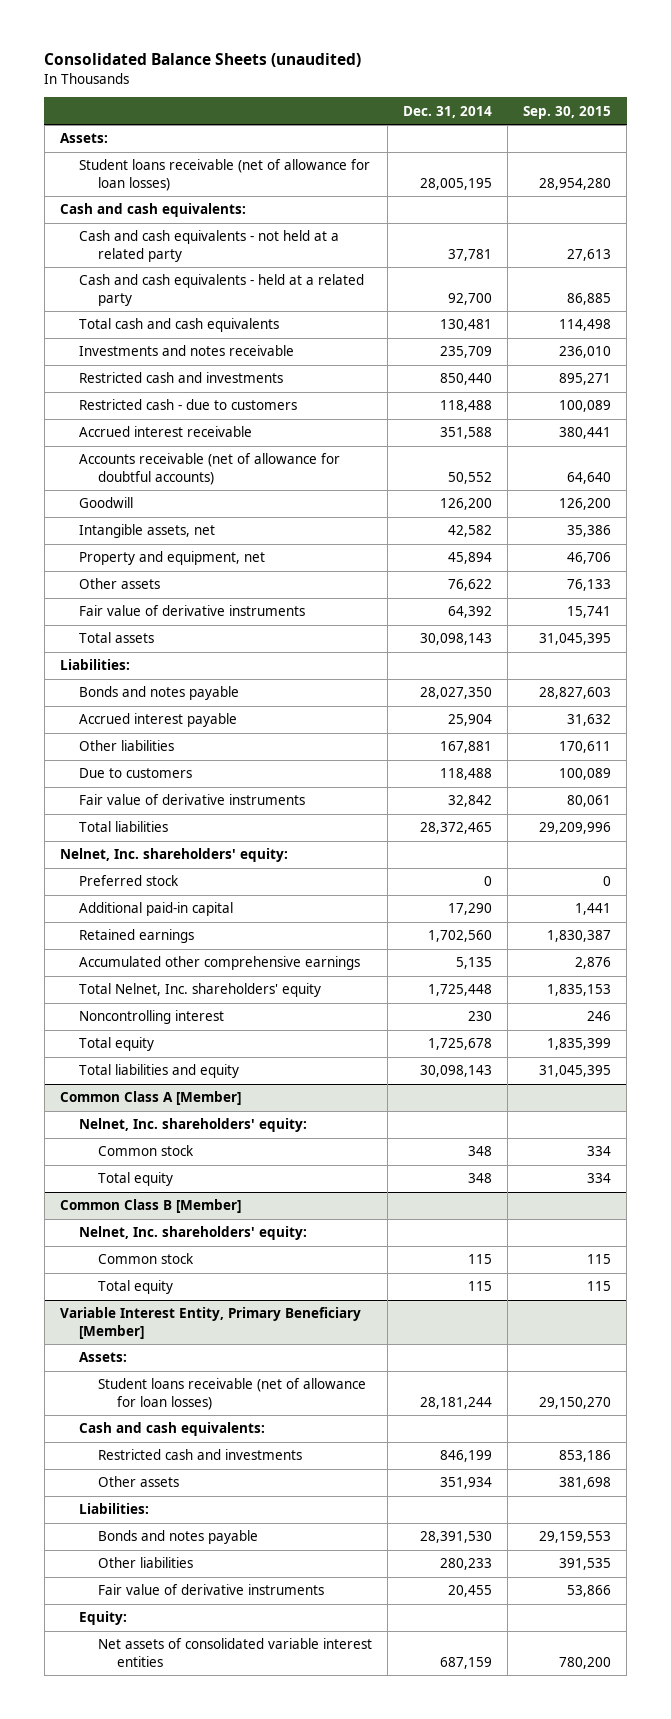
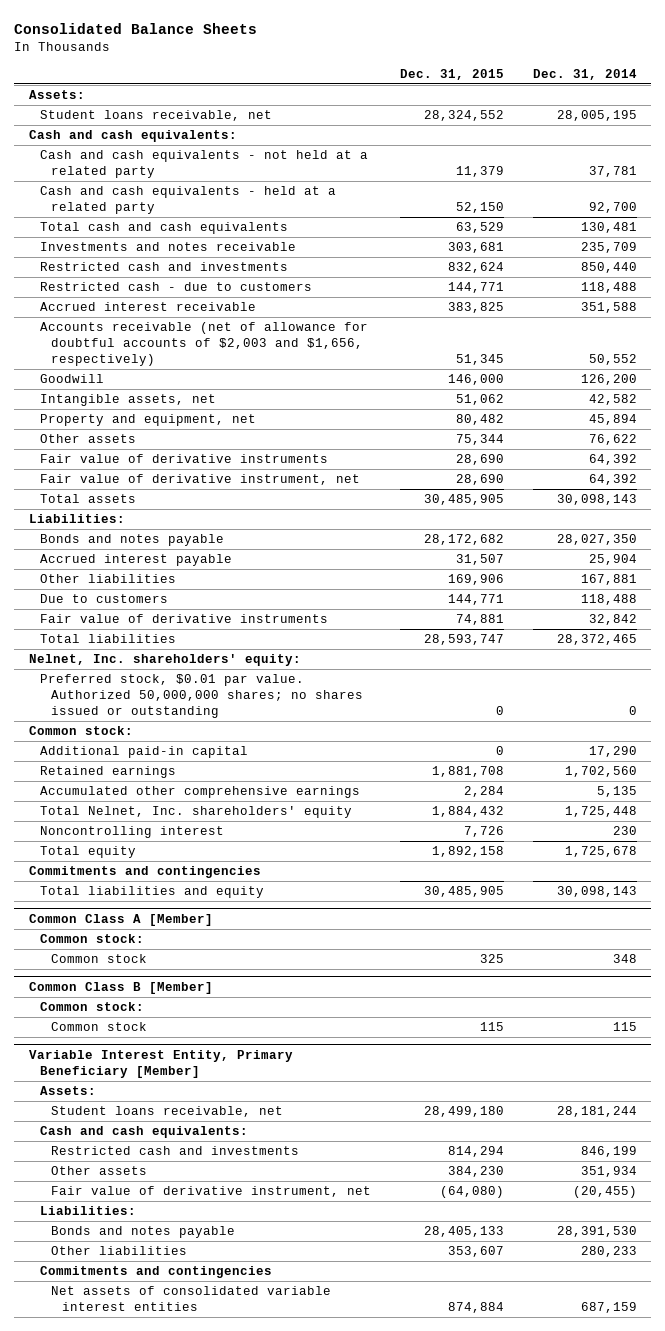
[44,53,362,68] Consolidated Balance Sheets (unaudited) -> [13,22,257,34] Consolidated Balance Sheets
[523,105,612,119] Sep. 30, 2015 -> none
none -> [399,69,504,81] Dec. 31, 2015
[79,159,371,191] Student loans receivable (net of allowance for loan losses) -> [39,110,272,122] Student loans receivable, net
[79,453,341,485] Accounts receivable (net of allowance for doubtful accounts) -> [39,322,368,366] Accounts receivable (net of allowance for doubtful accounts of $2,003 and $1,656, respectively)
none -> [39,474,360,486] Fair value of derivative instrument, net
[79,875,180,887] Preferred stock -> [39,674,363,718] Preferred stock, $0.01 par value. Authorized 50,000,000 shares; no shares issued or outstanding
none -> [28,726,133,736] Common stock:
none -> [28,866,261,879] Commitments and contingencies
[79,1118,308,1133] Nelnet, Inc. shareholders' equity: -> none
none -> [39,934,144,944] Common stock:
[98,1172,174,1187] Total equity -> none
[79,1226,308,1241] Nelnet, Inc. shareholders' equity: -> none
none -> [39,1002,144,1012] Common stock:
[98,1280,174,1295] Total equity -> none
[98,1378,367,1410] Student loans receivable (net of allowance for loan losses) -> [50,1106,283,1118] Student loans receivable, net
none -> [50,1186,371,1198] Fair value of derivative instrument, net
[98,1584,325,1596] Fair value of derivative instruments -> none
[79,1611,128,1626] Equity: -> none
none -> [39,1266,272,1279] Commitments and contingencies

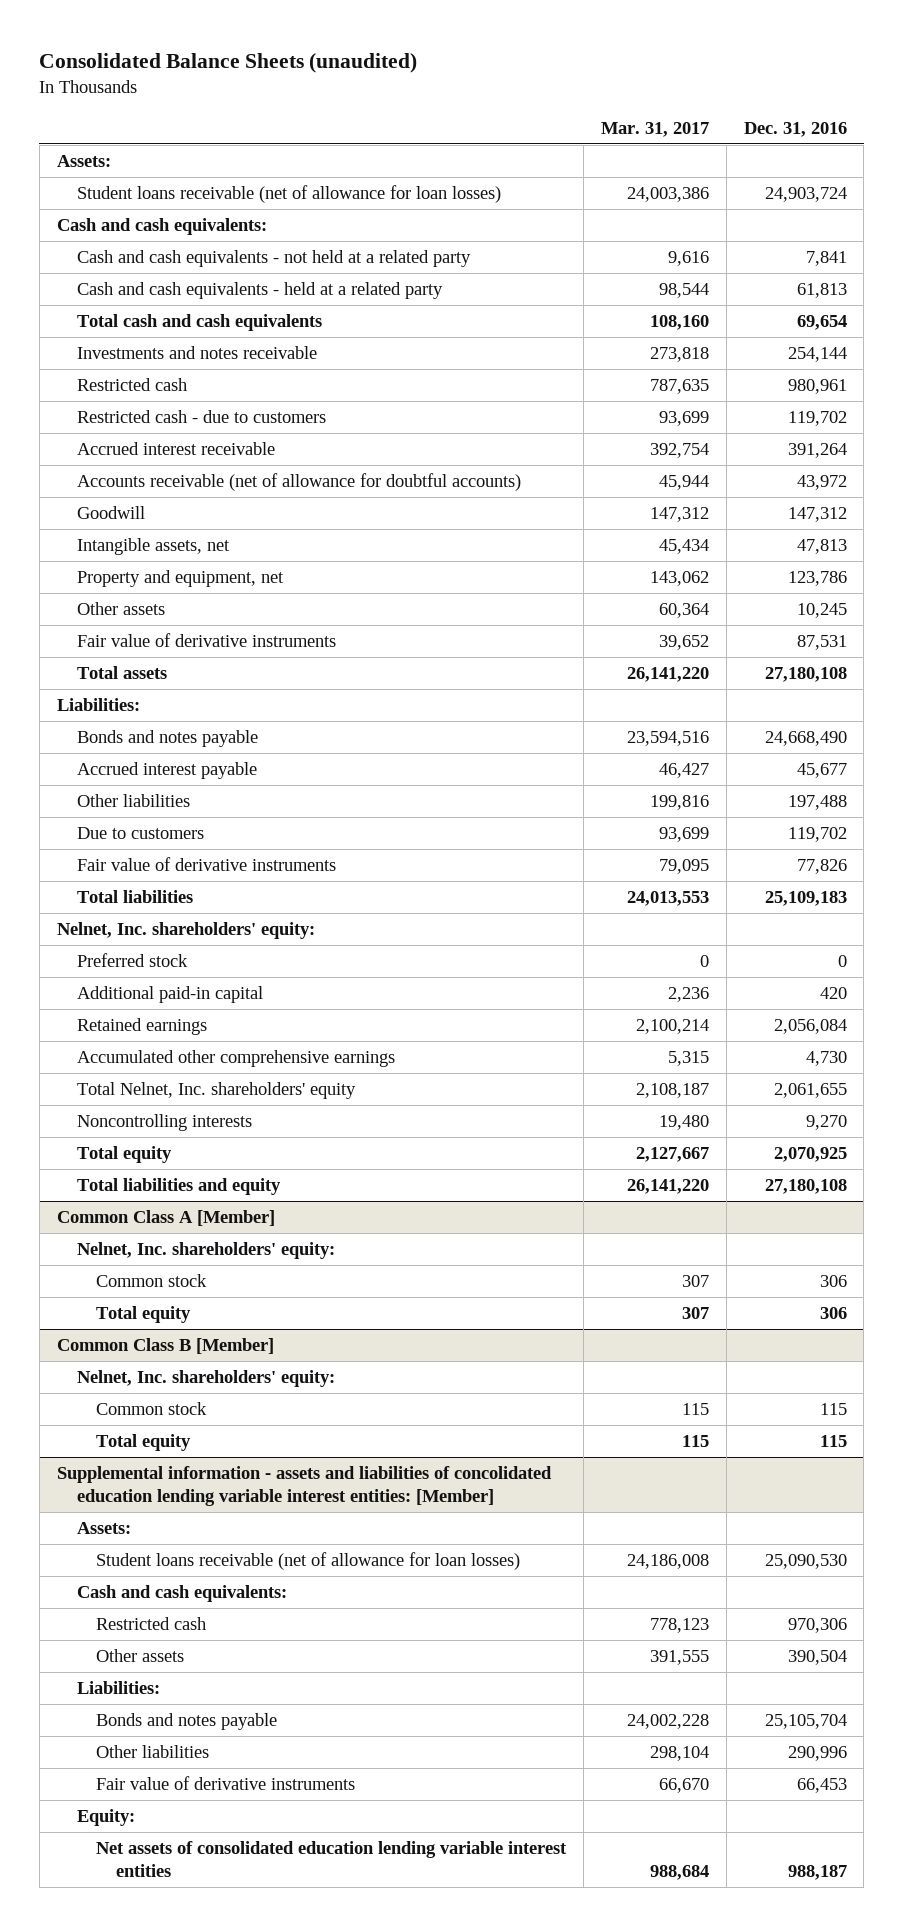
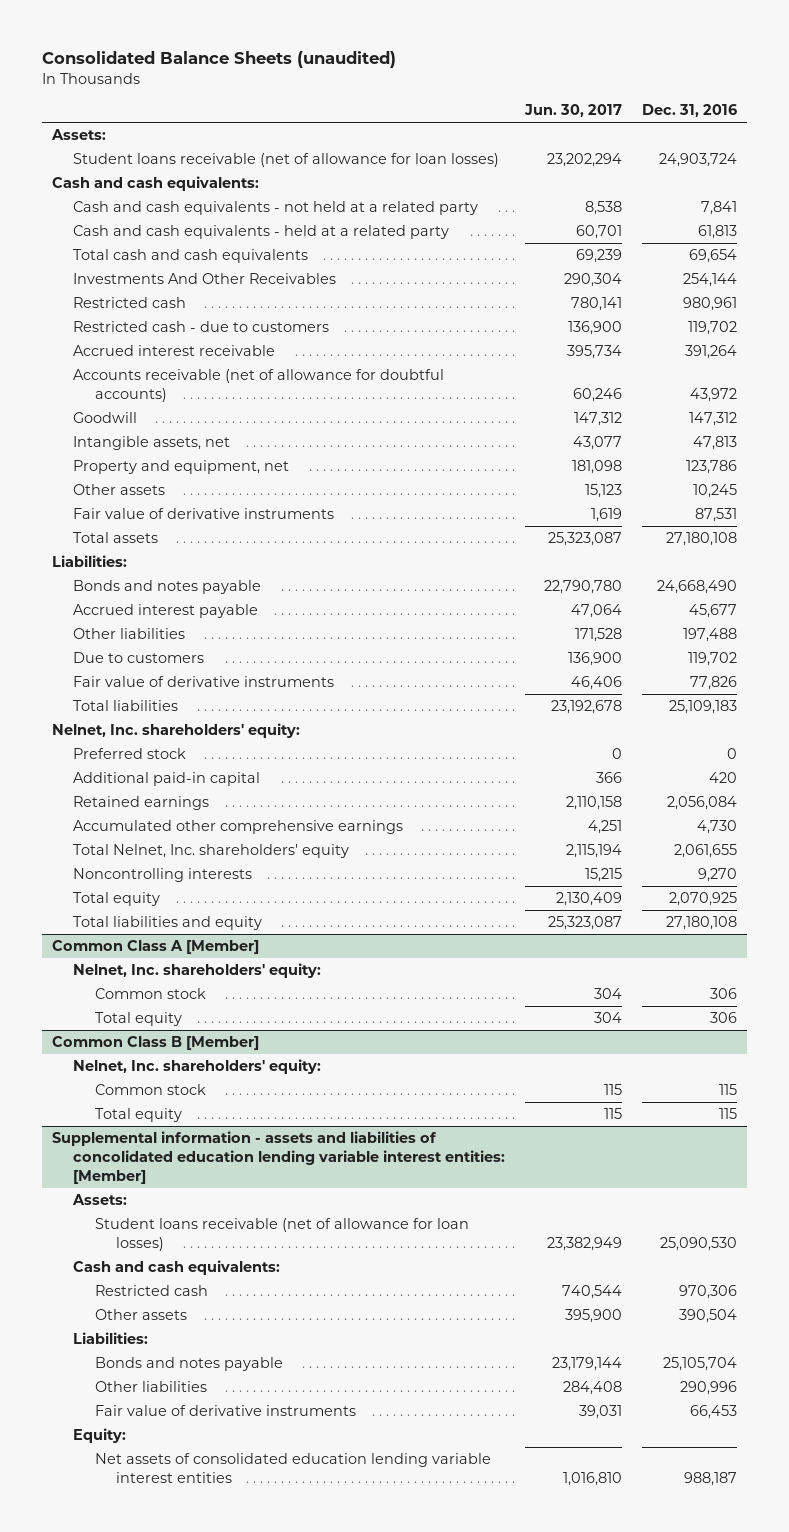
[600,121,709,137] Mar. 31, 2017 -> none
none -> [524,104,623,118] Jun. 30, 2017
[76,346,317,360] Investments and notes receivable -> [73,273,337,285] Investments And Other Receivables

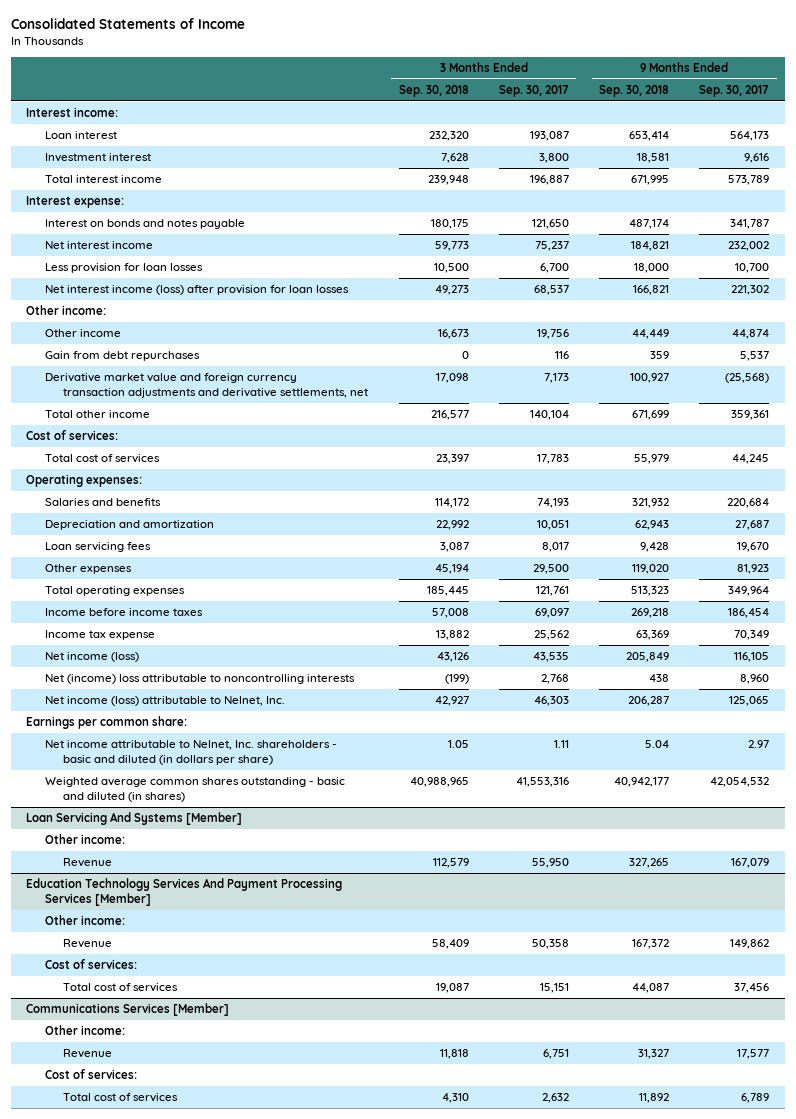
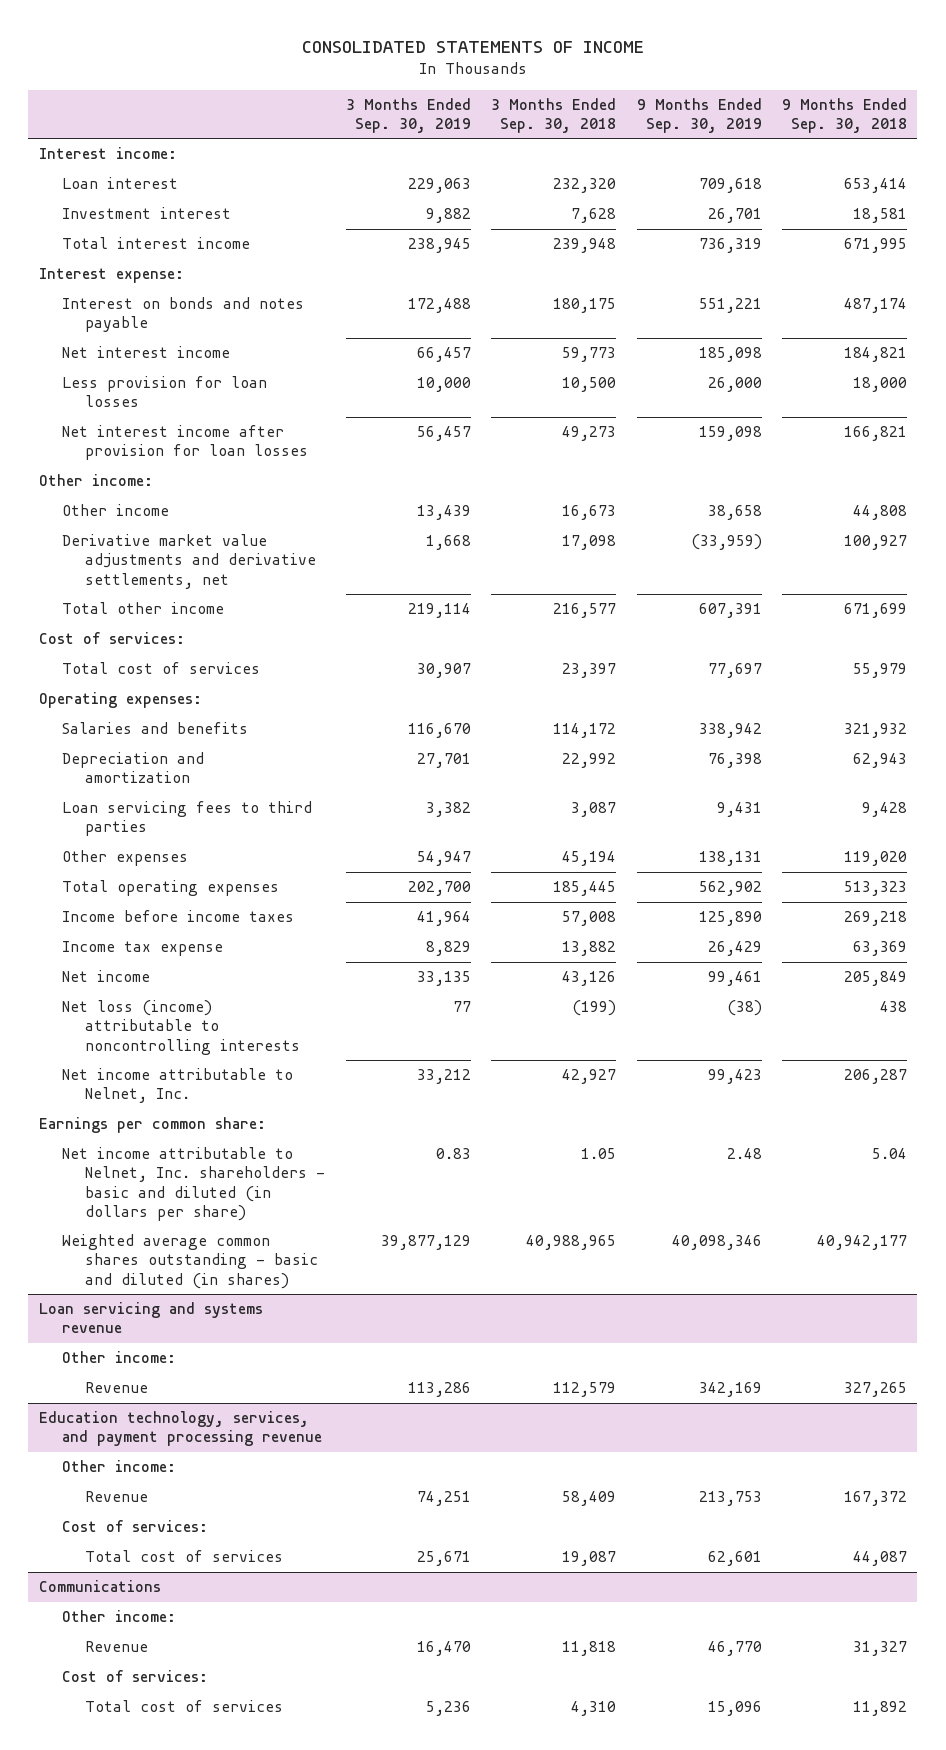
[11,18,246,30] Consolidated Statements of Income -> [301,40,644,53] CONSOLIDATED STATEMENTS OF INCOME
[498,84,569,97] Sep. 30, 2017 -> none
[699,84,770,97] Sep. 30, 2017 -> none
none -> [345,97,471,133] 3 Months Ended Sep. 30, 2019
none -> [636,97,762,133] 9 Months Ended Sep. 30, 2019
[44,285,349,296] Net interest income (loss) after provision for loan losses -> [61,425,309,461] Net interest income after provision for loan losses
[44,351,200,362] Gain from debt repurchases -> none
[632,329,670,340] 44,449 -> [853,505,908,521] 44,808
[44,373,369,398] Derivative market value and foreign currency transaction adjustments and derivative settlements, net -> [61,534,317,589] Derivative market value adjustments and derivative settlements, net
[44,542,151,553] Loan servicing fees -> [61,801,312,837] Loan servicing fees to third parties
[44,652,139,663] Net income (loss) -> [61,970,150,983] Net income
[44,674,355,685] Net (income) loss attributable to noncontrolling interests -> [61,1000,301,1055] Net loss (income) attributable to noncontrolling interests
[44,696,285,707] Net income (loss) attributable to Nelnet, Inc. -> [61,1068,293,1104] Net income attributable to Nelnet, Inc.
[26,812,243,826] Loan Servicing And Systems [Member] -> [38,1302,263,1334] Loan servicing and systems revenue
[26,878,343,906] Education Technology Services And Payment Processing Services [Member] -> [38,1411,322,1447] Education technology, services, and payment processing revenue
[26,1003,230,1017] Communications Services [Member] -> [38,1580,161,1593] Communications

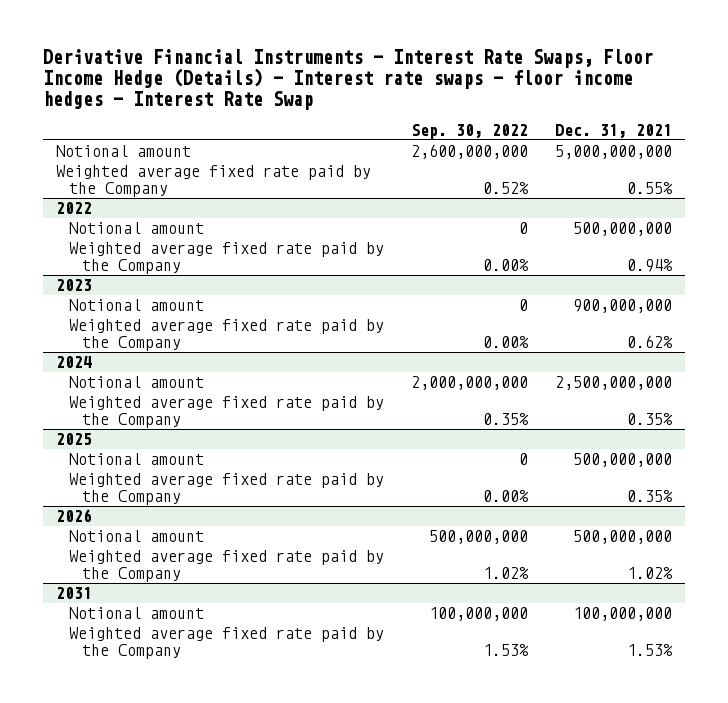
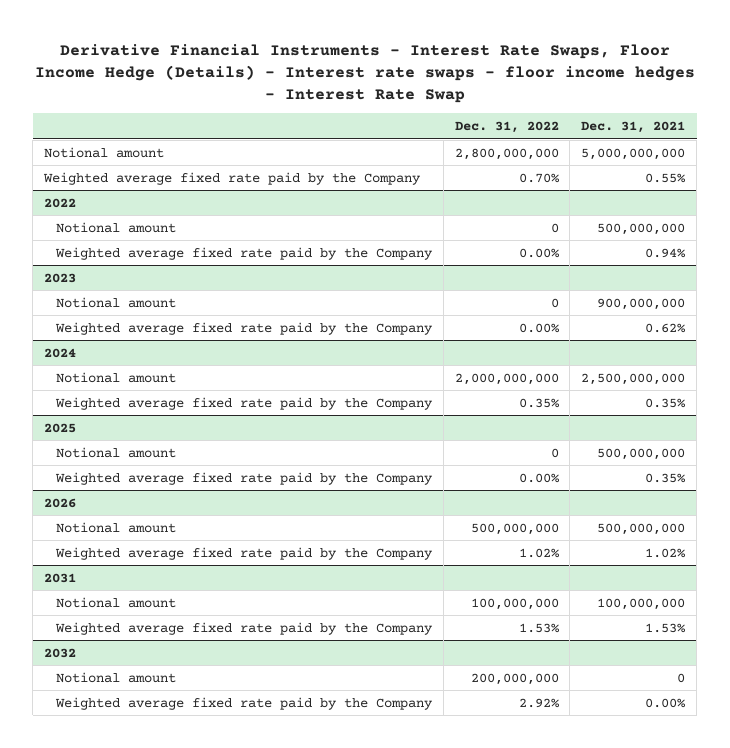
[410,123,528,139] Sep. 30, 2022 -> none
none -> [454,120,559,133] Dec. 31, 2022
none -> [44,647,77,658] 2032
none -> [55,671,176,683] Notional amount
none -> [54,696,433,710] Weighted average fixed rate paid by the Company

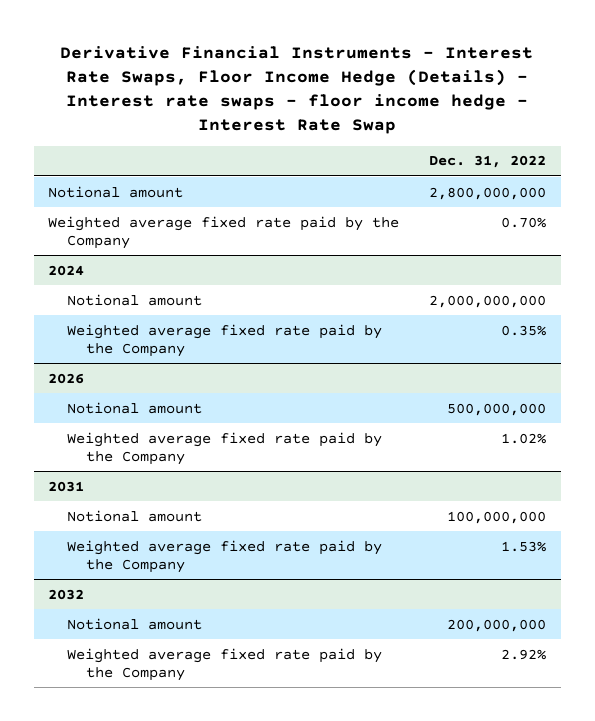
[34,43,695,103] Derivative Financial Instruments - Interest Rate Swaps, Floor Income Hedge (Details) - Interest rate swaps - floor income hedges - Interest Rate Swap -> [60,45,534,135] Derivative Financial Instruments - Interest Rate Swaps, Floor Income Hedge (Details) - Interest rate swaps - floor income hedge - Interest Rate Swap
[581,120,686,133] Dec. 31, 2021 -> none
[44,197,77,208] 2022 -> none
[55,221,176,233] Notional amount -> none
[54,246,433,260] Weighted average fixed rate paid by the Company -> none
[44,272,77,283] 2023 -> none
[55,296,176,308] Notional amount -> none
[54,321,433,335] Weighted average fixed rate paid by the Company -> none
[44,422,77,433] 2025 -> none
[55,446,176,458] Notional amount -> none
[54,471,433,485] Weighted average fixed rate paid by the Company -> none

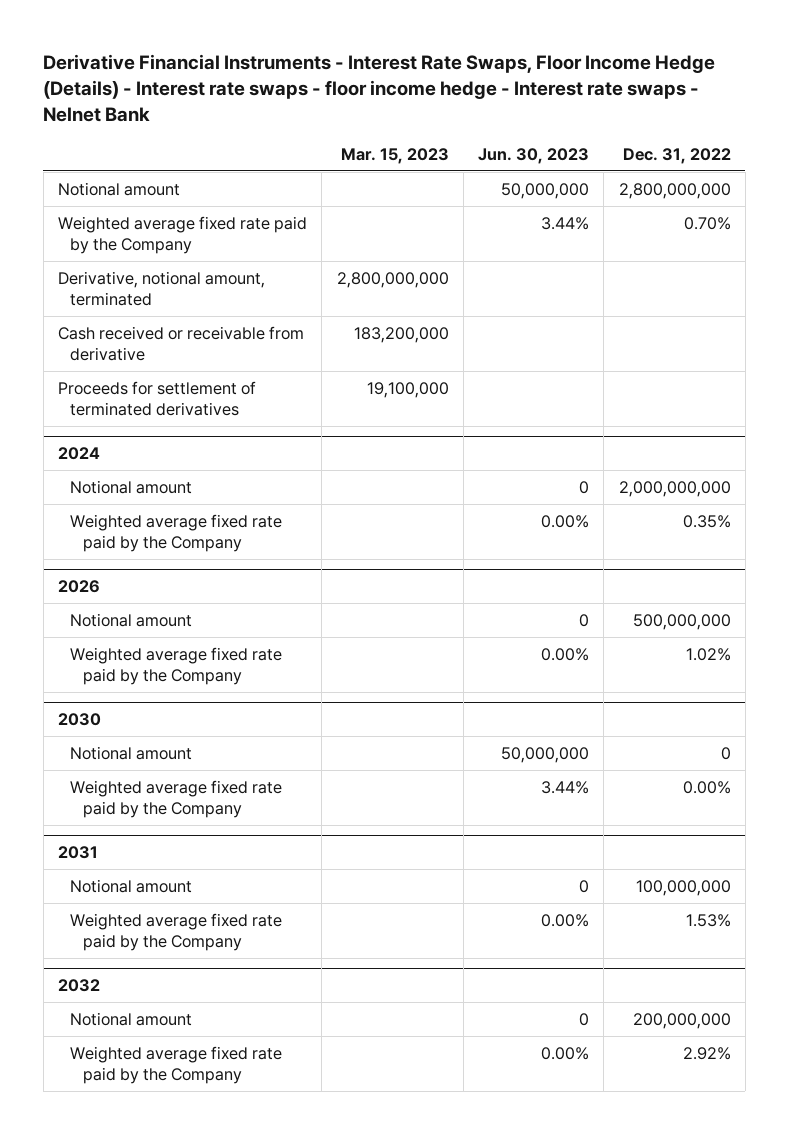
[60,45,534,135] Derivative Financial Instruments - Interest Rate Swaps, Floor Income Hedge (Details) - Interest rate swaps - floor income hedge - Interest Rate Swap -> [43,54,716,122] Derivative Financial Instruments - Interest Rate Swaps, Floor Income Hedge (Details) - Interest rate swaps - floor income hedge - Interest rate swaps - Nelnet Bank
none -> [340,147,449,164] Mar. 15, 2023
none -> [478,147,590,164] Jun. 30, 2023
none -> [58,270,266,306] Derivative, notional amount, terminated
none -> [58,325,305,361] Cash received or receivable from derivative
none -> [58,380,257,416] Proceeds for settlement of terminated derivatives
none -> [58,713,102,727] 2030
none -> [70,745,193,760] Notional amount
none -> [70,779,283,818] Weighted average fixed rate paid by the Company

